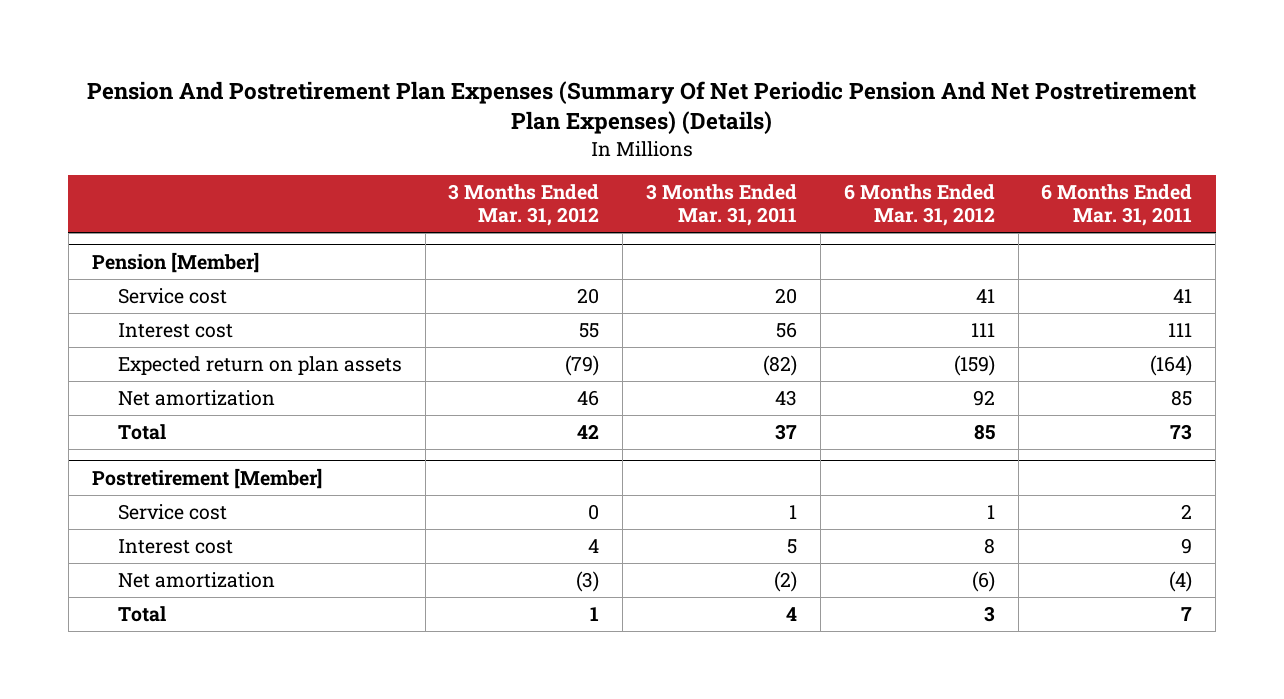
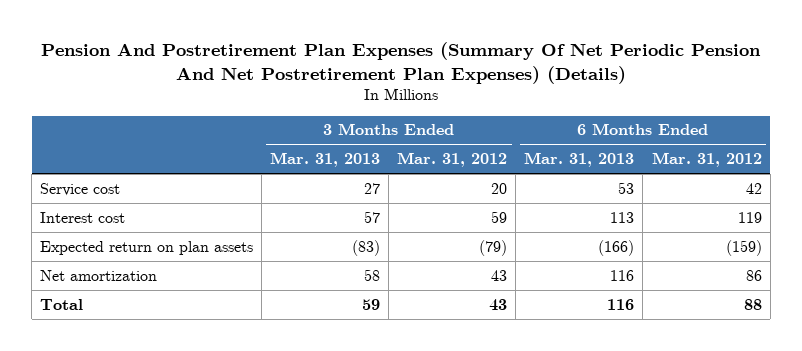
[646,184,798,227] 3 Months Ended Mar. 31, 2011 -> none
[1041,184,1193,227] 6 Months Ended Mar. 31, 2011 -> none
none -> [270,152,381,168] Mar. 31, 2013
none -> [524,152,635,168] Mar. 31, 2013
[91,251,259,273] Pension [Member] -> none
[975,289,995,304] 41 -> [745,182,762,194] 42
[579,323,600,339] 55 -> [491,210,508,223] 59
[970,323,995,338] 111 -> [737,211,762,223] 119
[91,467,322,489] Postretirement [Member] -> none
[117,504,227,521] Service cost -> none
[117,539,233,555] Interest cost -> none
[117,572,275,589] Net amortization -> none
[117,606,166,623] Total -> none
[577,390,600,407] 46 -> [491,269,508,281] 43
[972,390,995,407] 92 -> [745,269,762,281] 86
[577,424,600,440] 42 -> [489,298,508,311] 43
[973,424,995,441] 85 -> [743,298,762,310] 88

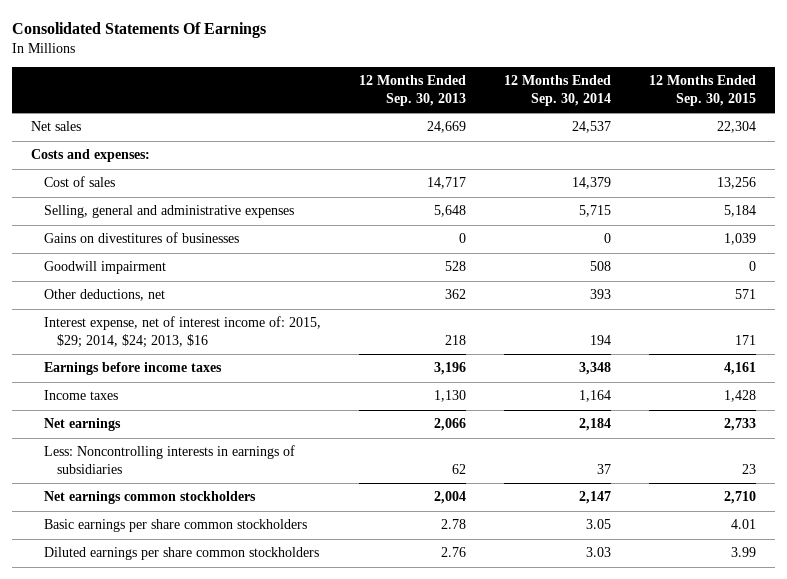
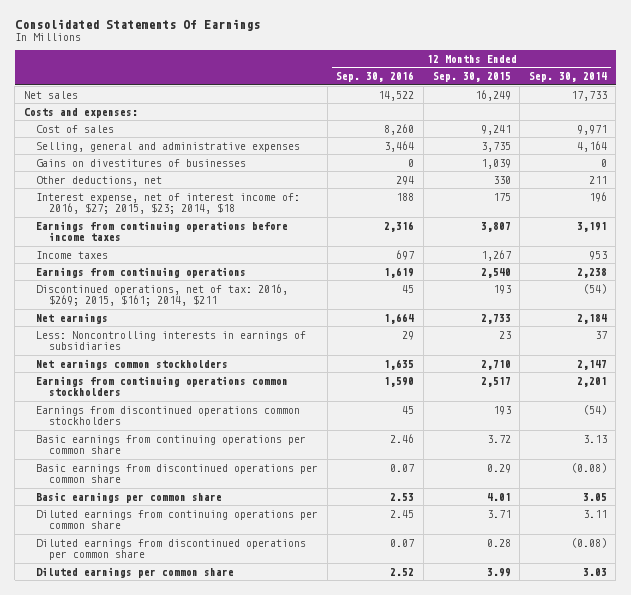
[359,75,467,106] 12 Months Ended Sep. 30, 2013 -> none
none -> [336,71,415,83] Sep. 30, 2016
[571,121,611,134] 24,537 -> [570,90,607,101] 17,733
[716,121,756,134] 22,304 -> [474,89,511,101] 16,249
[571,177,611,190] 14,379 -> [576,124,607,135] 9,971
[716,177,756,190] 13,256 -> [480,124,511,135] 9,241
[578,205,611,218] 5,715 -> [576,140,607,152] 4,164
[723,205,756,218] 5,184 -> [480,141,511,152] 3,735
[44,261,167,275] Goodwill impairment -> none
[589,289,611,300] 393 -> [588,175,607,184] 211
[734,289,756,300] 571 -> [492,175,511,184] 330
[44,316,322,348] Interest expense, net of interest income of: 2015, $29; 2014, $24; 2013, $16 -> [36,192,301,215] Interest expense, net of interest income of: 2016, $27; 2015, $23; 2014, $18
[589,334,611,345] 194 -> [588,191,607,202] 196
[734,334,756,345] 171 -> [492,192,511,201] 175
[44,362,223,376] Earnings before income taxes -> [36,220,289,242] Earnings from continuing operations before income taxes
[578,362,611,376] 3,348 -> [576,221,607,232] 3,191
[723,362,756,376] 4,161 -> [480,221,511,232] 3,807
[578,390,611,403] 1,164 -> [588,250,607,260] 953
[723,390,756,403] 1,428 -> [480,249,511,261] 1,267
none -> [36,266,247,278] Earnings from continuing operations
none -> [36,283,289,307] Discontinued operations, net of tax: 2016, $269; 2015, $161; 2014, $211
none -> [36,375,289,397] Earnings from continuing operations common stockholders
none -> [36,405,301,426] Earnings from discontinued operations common stockholders
none -> [36,434,307,455] Basic earnings from continuing operations per common share
none -> [36,463,319,484] Basic earnings from discontinued operations per common share
[44,519,308,533] Basic earnings per share common stockholders -> [36,491,223,503] Basic earnings per common share
none -> [36,509,319,530] Diluted earnings from continuing operations per common share
none -> [36,538,307,561] Diluted earnings from discontinued operations per common share
[44,547,320,561] Diluted earnings per share common stockholders -> [36,566,235,578] Diluted earnings per common share

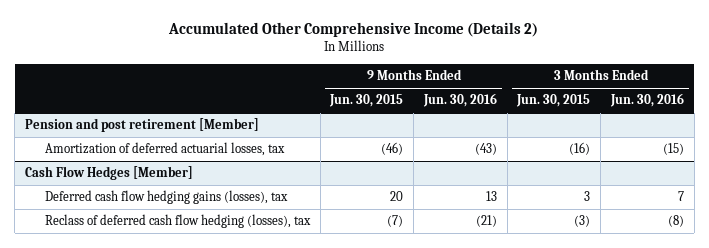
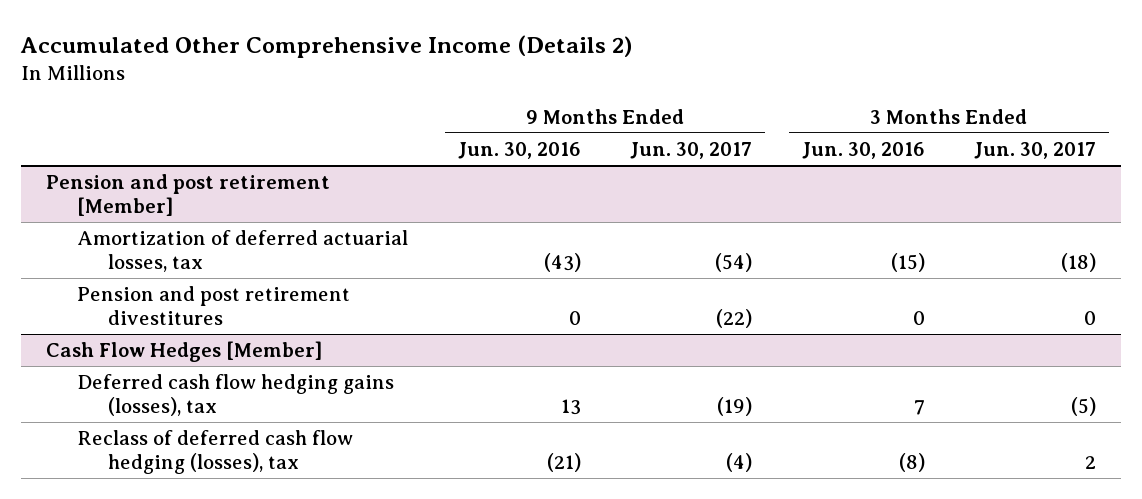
[329,94,404,108] Jun. 30, 2015 -> none
[516,94,591,108] Jun. 30, 2015 -> none
none -> [630,142,753,160] Jun. 30, 2017
none -> [974,142,1097,160] Jun. 30, 2017
none -> [77,286,351,326] Pension and post retirement divestitures

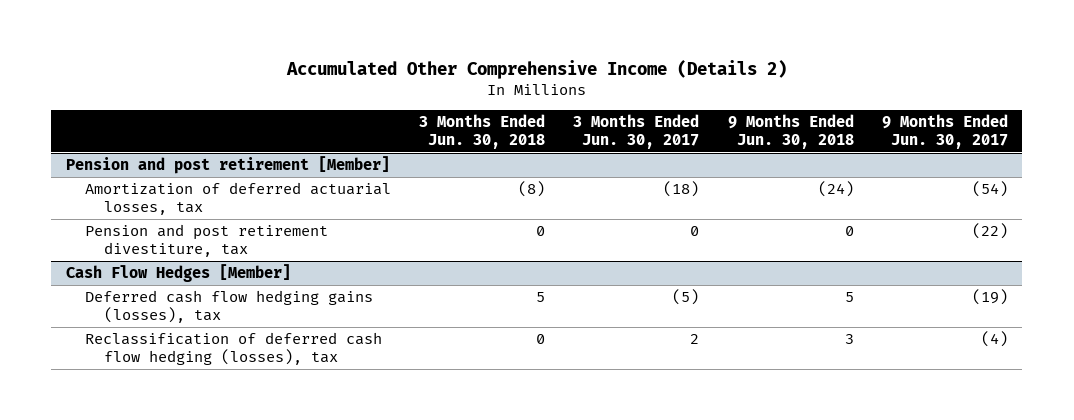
[457,142,581,160] Jun. 30, 2016 -> none
[801,142,925,160] Jun. 30, 2016 -> none
none -> [419,114,546,149] 3 Months Ended Jun. 30, 2018
none -> [727,114,854,149] 9 Months Ended Jun. 30, 2018
[77,286,351,326] Pension and post retirement divestitures -> [84,224,328,257] Pension and post retirement divestiture, tax
[77,430,354,475] Reclass of deferred cash flow hedging (losses), tax -> [84,332,382,365] Reclassification of deferred cash flow hedging (losses), tax

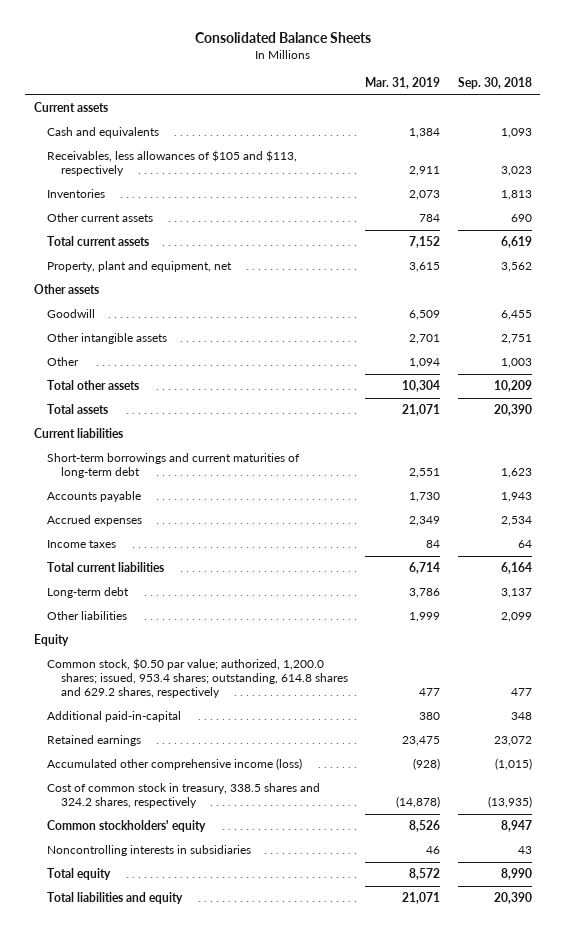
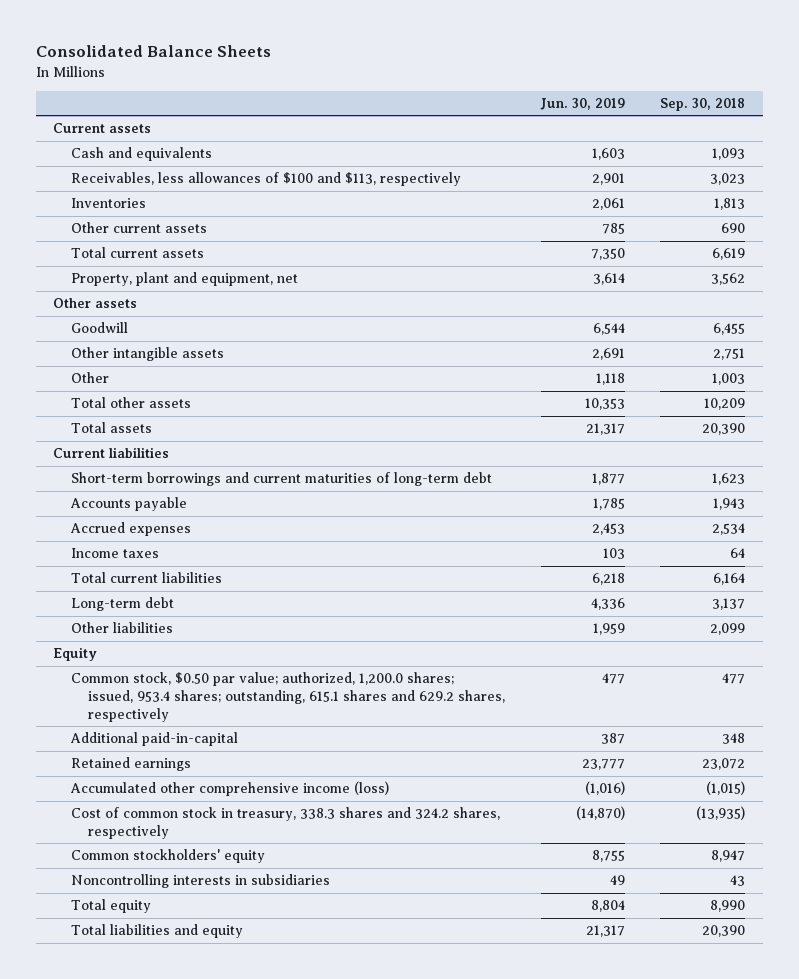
[365,77,441,90] Mar. 31, 2019 -> none
none -> [539,97,625,110] Jun. 30, 2019
[47,150,298,177] Receivables, less allowances of $105 and $113, respectively -> [70,172,461,187] Receivables, less allowances of $100 and $113, respectively
[47,658,348,699] Common stock, $0.50 par value; authorized, 1,200.0 shares; issued, 953.4 shares; outstanding, 614.8 shares and 629.2 shares, respectively -> [70,672,505,723] Common stock, $0.50 par value; authorized, 1,200.0 shares; issued, 953.4 shares; outstanding, 615.1 shares and 629.2 shares, respectively
[47,783,321,809] Cost of common stock in treasury, 338.5 shares and 324.2 shares, respectively -> [70,807,500,840] Cost of common stock in treasury, 338.3 shares and 324.2 shares, respectively

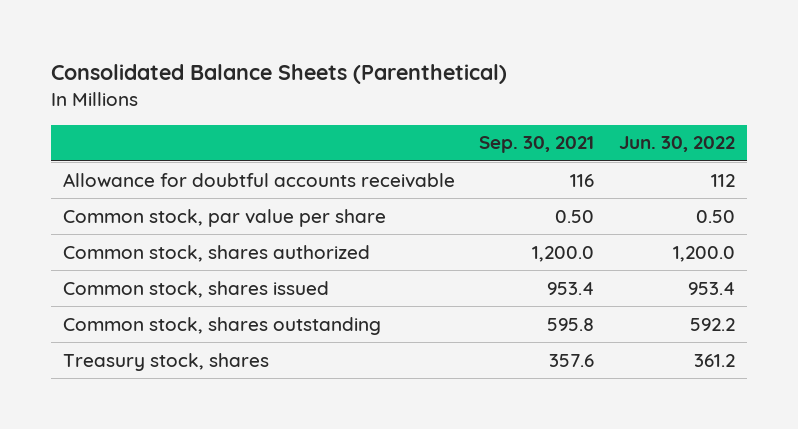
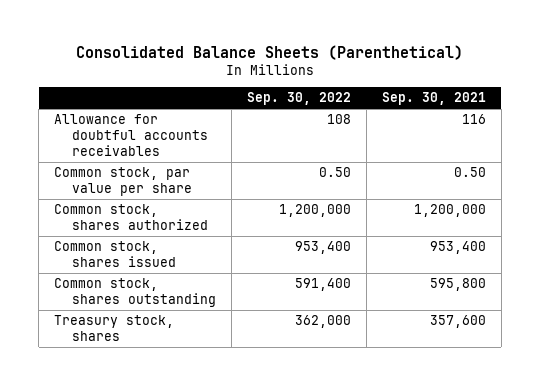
[618,136,735,153] Jun. 30, 2022 -> none
none -> [247,92,352,106] Sep. 30, 2022
[63,172,456,188] Allowance for doubtful accounts receivable -> [53,114,209,156] Allowance for doubtful accounts receivables
[532,245,595,262] 1,200.0 -> [413,204,486,218] 1,200,000
[547,281,595,295] 953.4 -> [429,241,486,255] 953,400
[547,317,595,331] 595.8 -> [429,278,486,292] 595,800
[549,353,595,367] 357.6 -> [429,315,486,329] 357,600

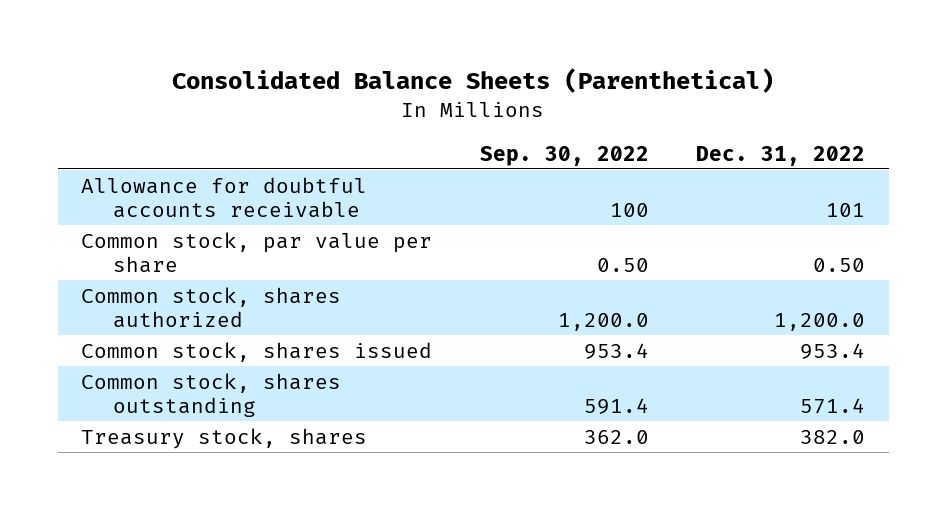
[381,92,486,106] Sep. 30, 2021 -> none
none -> [696,145,866,166] Dec. 31, 2022
[53,114,209,156] Allowance for doubtful accounts receivables -> [81,176,368,218] Allowance for doubtful accounts receivable
[327,114,352,125] 108 -> [609,202,649,217] 100
[279,204,352,218] 1,200,000 -> [557,312,649,331] 1,200.0
[295,241,352,255] 953,400 -> [583,342,649,359] 953.4
[295,278,352,292] 591,400 -> [583,397,649,414] 591.4
[295,315,352,329] 362,000 -> [583,429,649,444] 362.0

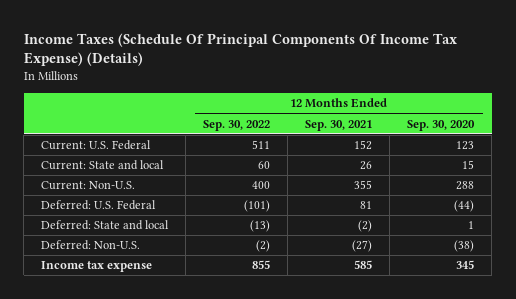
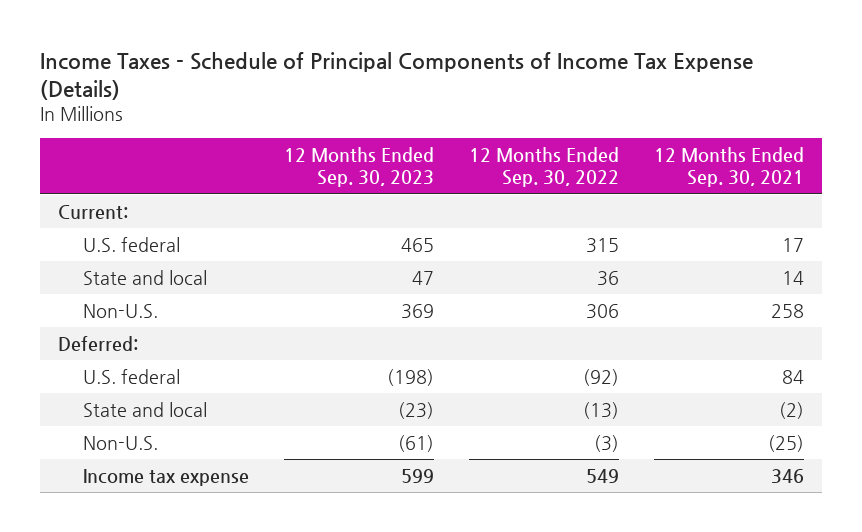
[23,32,457,67] Income Taxes (Schedule Of Principal Components Of Income Tax Expense) (Details) -> [40,52,754,101] Income Taxes - Schedule of Principal Components of Income Tax Expense (Details)
[407,119,476,131] Sep. 30, 2020 -> none
none -> [283,147,434,188] 12 Months Ended Sep. 30, 2023
none -> [57,204,128,219] Current:
[41,140,152,151] Current: U.S. Federal -> [82,236,180,252] U.S. federal
[252,140,271,150] 511 -> [585,237,619,253] 315
[354,140,373,151] 152 -> [782,237,805,252] 17
[41,160,165,171] Current: State and local -> [82,269,207,285] State and local
[258,161,271,170] 60 -> [596,270,619,286] 36
[360,161,373,171] 26 -> [782,270,805,285] 14
[41,181,136,191] Current: Non-U.S. -> [82,303,158,318] Non-U.S.
[252,181,271,190] 400 -> [585,303,619,319] 306
[354,180,373,190] 355 -> [771,303,805,318] 258
none -> [57,335,138,351] Deferred:
[41,200,157,211] Deferred: U.S. Federal -> [82,368,180,384] U.S. federal
[244,200,271,213] (101) -> [582,368,619,386] (92)
[360,201,373,210] 81 -> [782,369,805,384] 84
[41,220,170,231] Deferred: State and local -> [82,401,207,417] State and local
[41,240,141,251] Deferred: Non-U.S. -> [82,435,158,450] Non-U.S.
[256,240,271,253] (2) -> [593,434,619,452] (3)
[352,240,373,253] (27) -> [768,434,805,452] (25)
[252,260,271,270] 855 -> [585,468,619,483] 549
[354,260,373,270] 585 -> [771,468,805,483] 346

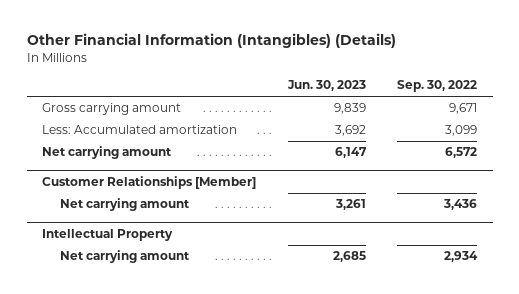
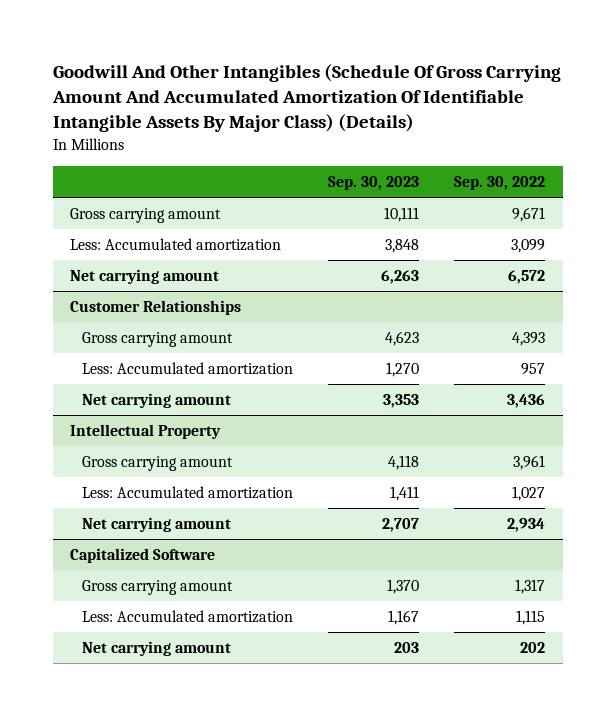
[26,33,396,49] Other Financial Information (Intangibles) (Details) -> [52,64,562,133] Goodwill And Other Intangibles (Schedule Of Gross Carrying Amount And Accumulated Amortization Of Identifiable Intangible Assets By Major Class) (Details)
[286,80,366,92] Jun. 30, 2023 -> none
none -> [328,176,420,191] Sep. 30, 2023
[42,175,257,189] Customer Relationships [Member] -> [70,299,242,315] Customer Relationships
none -> [82,331,234,347] Gross carrying amount
none -> [82,361,294,375] Less: Accumulated amortization
none -> [82,455,234,471] Gross carrying amount
none -> [82,485,294,499] Less: Accumulated amortization
none -> [70,547,216,563] Capitalized Software
none -> [82,579,234,595] Gross carrying amount
none -> [82,609,294,623] Less: Accumulated amortization
none -> [82,640,232,656] Net carrying amount

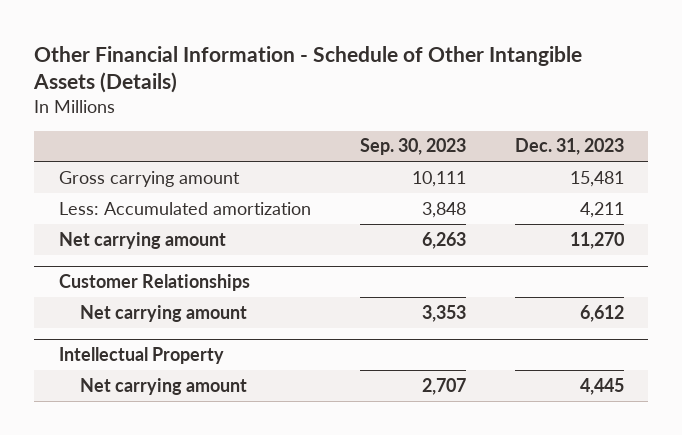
[52,64,562,133] Goodwill And Other Intangibles (Schedule Of Gross Carrying Amount And Accumulated Amortization Of Identifiable Intangible Assets By Major Class) (Details) -> [33,45,583,94] Other Financial Information - Schedule of Other Intangible Assets (Details)
[454,176,546,191] Sep. 30, 2022 -> none
none -> [514,138,624,156] Dec. 31, 2023
[82,331,234,347] Gross carrying amount -> none
[82,361,294,375] Less: Accumulated amortization -> none
[82,455,234,471] Gross carrying amount -> none
[82,485,294,499] Less: Accumulated amortization -> none
[70,547,216,563] Capitalized Software -> none
[82,579,234,595] Gross carrying amount -> none
[82,609,294,623] Less: Accumulated amortization -> none
[82,640,232,656] Net carrying amount -> none

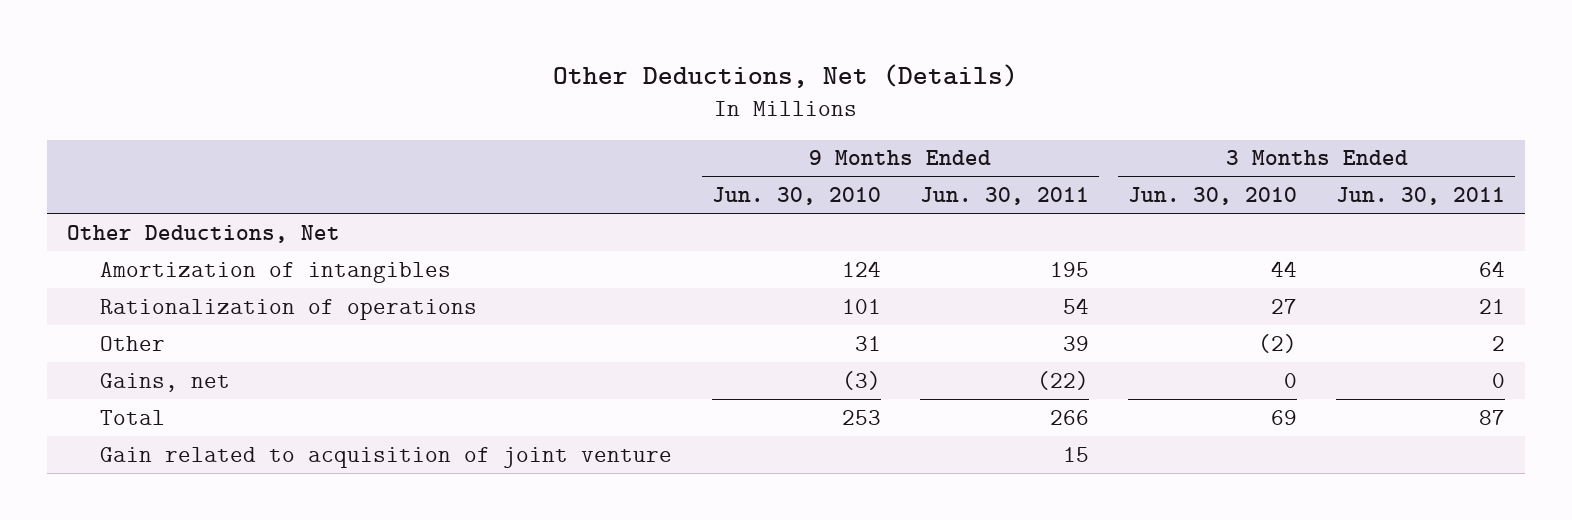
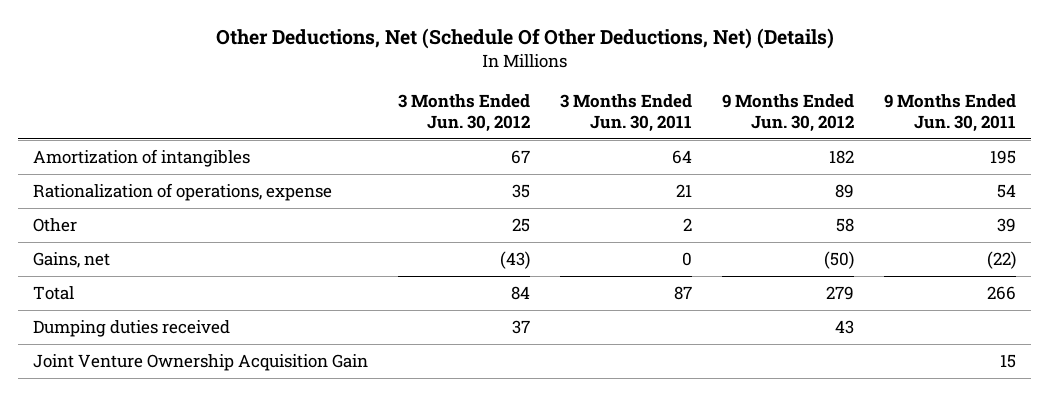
[552,63,1018,88] Other Deductions, Net (Details) -> [215,28,834,50] Other Deductions, Net (Schedule Of Other Deductions, Net) (Details)
[711,187,881,206] Jun. 30, 2010 -> none
[1128,187,1298,206] Jun. 30, 2010 -> none
none -> [398,93,531,132] 3 Months Ended Jun. 30, 2012
none -> [722,93,855,132] 9 Months Ended Jun. 30, 2012
[66,224,340,243] Other Deductions, Net -> none
[100,298,478,320] Rationalization of operations -> [33,183,333,202] Rationalization of operations, expense
none -> [33,320,231,338] Dumping duties received
[100,446,673,468] Gain related to acquisition of joint venture -> [33,354,369,372] Joint Venture Ownership Acquisition Gain

